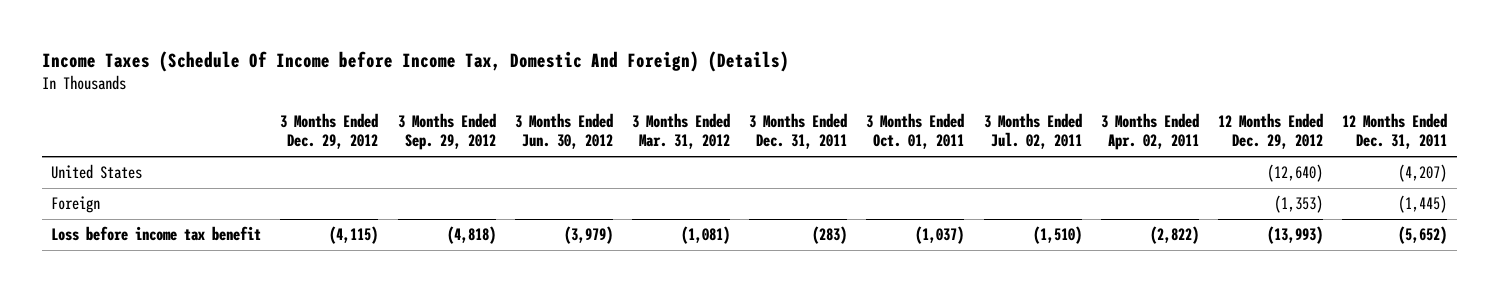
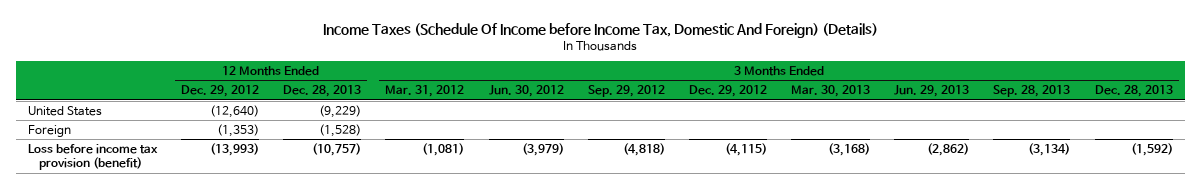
[749,112,848,150] 3 Months Ended Dec. 31, 2011 -> none
[866,112,965,150] 3 Months Ended Oct. 01, 2011 -> none
[983,112,1082,150] 3 Months Ended Jul. 02, 2011 -> none
[1100,112,1199,151] 3 Months Ended Apr. 02, 2011 -> none
[1342,112,1448,150] 12 Months Ended Dec. 31, 2011 -> none
none -> [283,85,362,98] Dec. 28, 2013
none -> [791,85,871,98] Mar. 30, 2013
none -> [894,85,970,98] Jun. 29, 2013
none -> [993,85,1071,98] Sep. 28, 2013
none -> [1094,85,1173,98] Dec. 28, 2013
[51,226,262,242] Loss before income tax benefit -> [28,143,159,171] Loss before income tax provision (benefit)

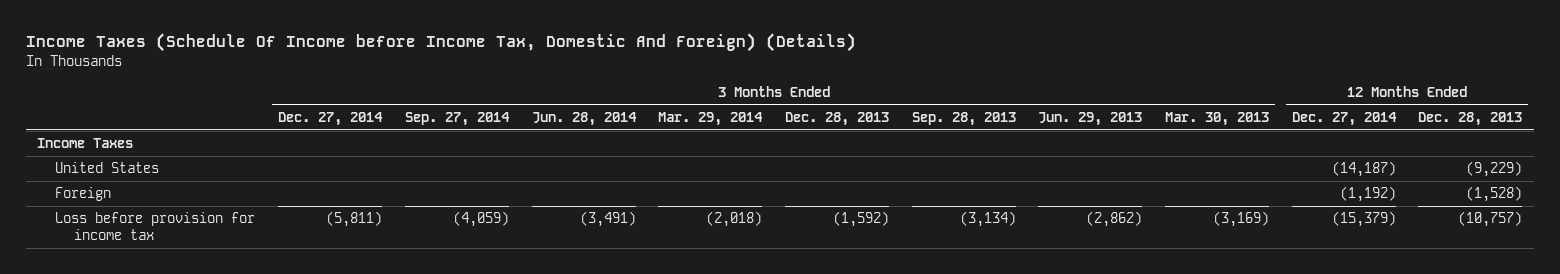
[181,85,260,98] Dec. 29, 2012 -> none
[385,85,465,98] Mar. 31, 2012 -> none
[488,85,564,98] Jun. 30, 2012 -> none
[587,85,665,98] Sep. 29, 2012 -> none
[688,85,767,98] Dec. 29, 2012 -> none
none -> [278,112,384,127] Dec. 27, 2014
none -> [404,112,510,127] Sep. 27, 2014
none -> [531,112,637,127] Jun. 28, 2014
none -> [658,112,764,127] Mar. 29, 2014
none -> [1291,112,1397,127] Dec. 27, 2014
none -> [37,138,134,149] Income Taxes
[28,143,159,171] Loss before income tax provision (benefit) -> [55,212,256,241] Loss before provision for income tax
[828,142,871,156] (3,168) -> [1213,211,1270,228] (3,169)

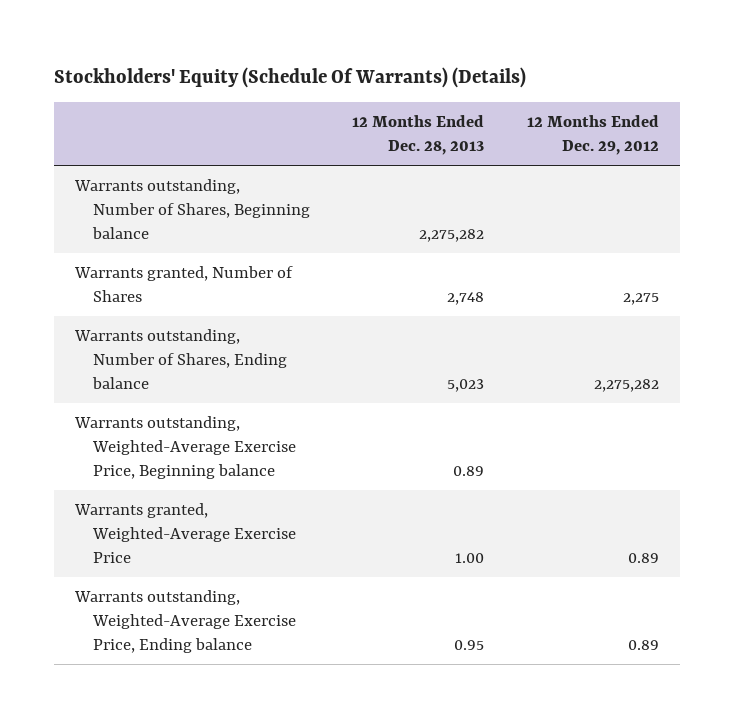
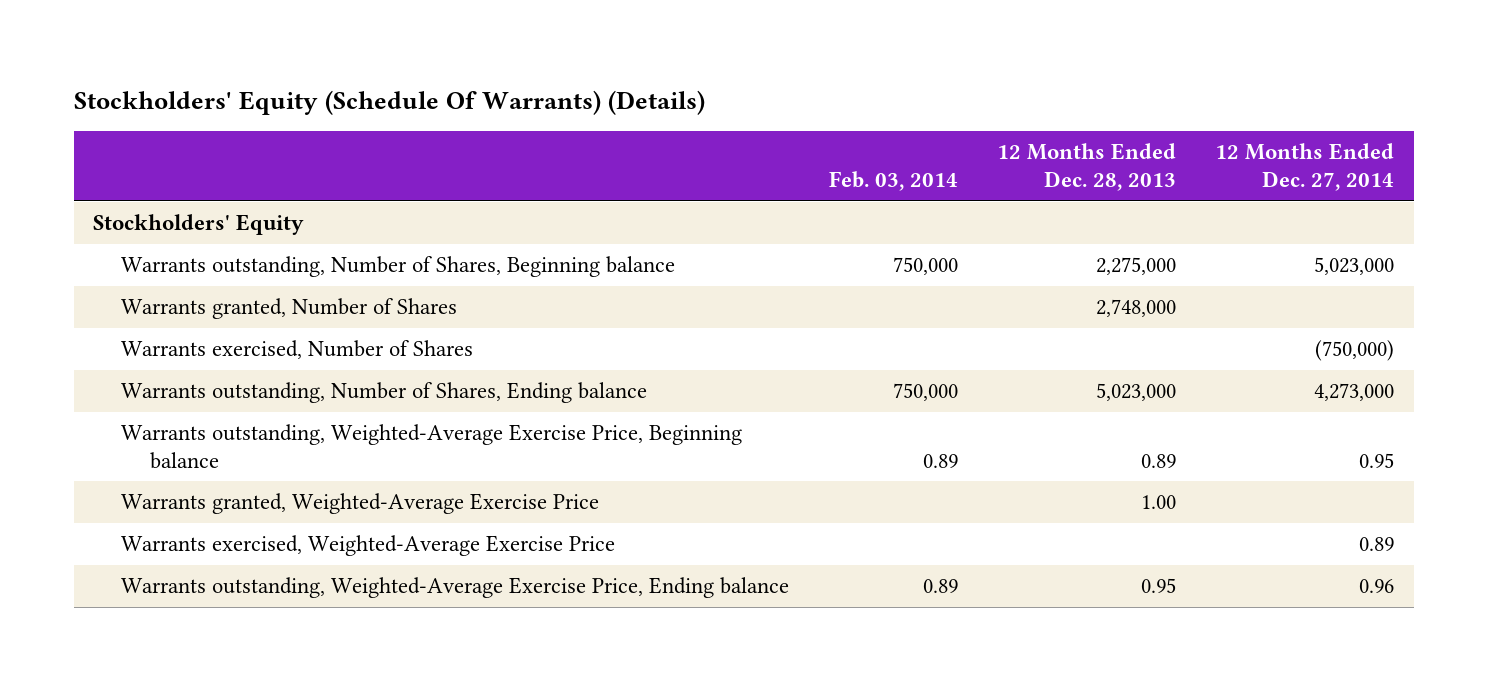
[526,114,659,156] 12 Months Ended Dec. 29, 2012 -> none
none -> [828,171,958,192] Feb. 03, 2014
none -> [1214,143,1394,192] 12 Months Ended Dec. 27, 2014
none -> [93,214,305,236] Stockholders' Equity
[419,229,485,243] 2,275,282 -> [1095,257,1176,276] 2,275,000
[447,291,485,305] 2,748 -> [1095,299,1176,318] 2,748,000
none -> [121,340,474,360] Warrants exercised, Number of Shares
[447,379,485,393] 5,023 -> [1095,383,1176,402] 5,023,000
none -> [121,535,616,557] Warrants exercised, Weighted-Average Exercise Price

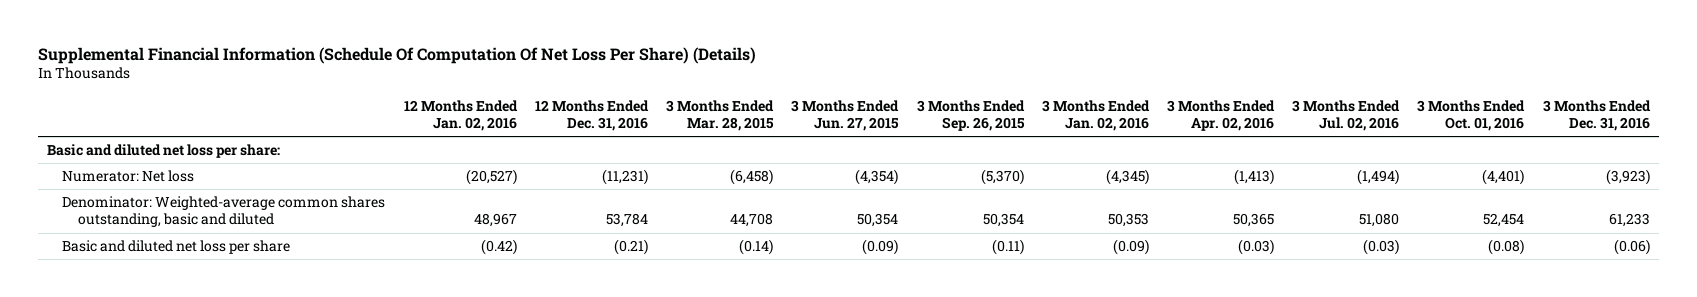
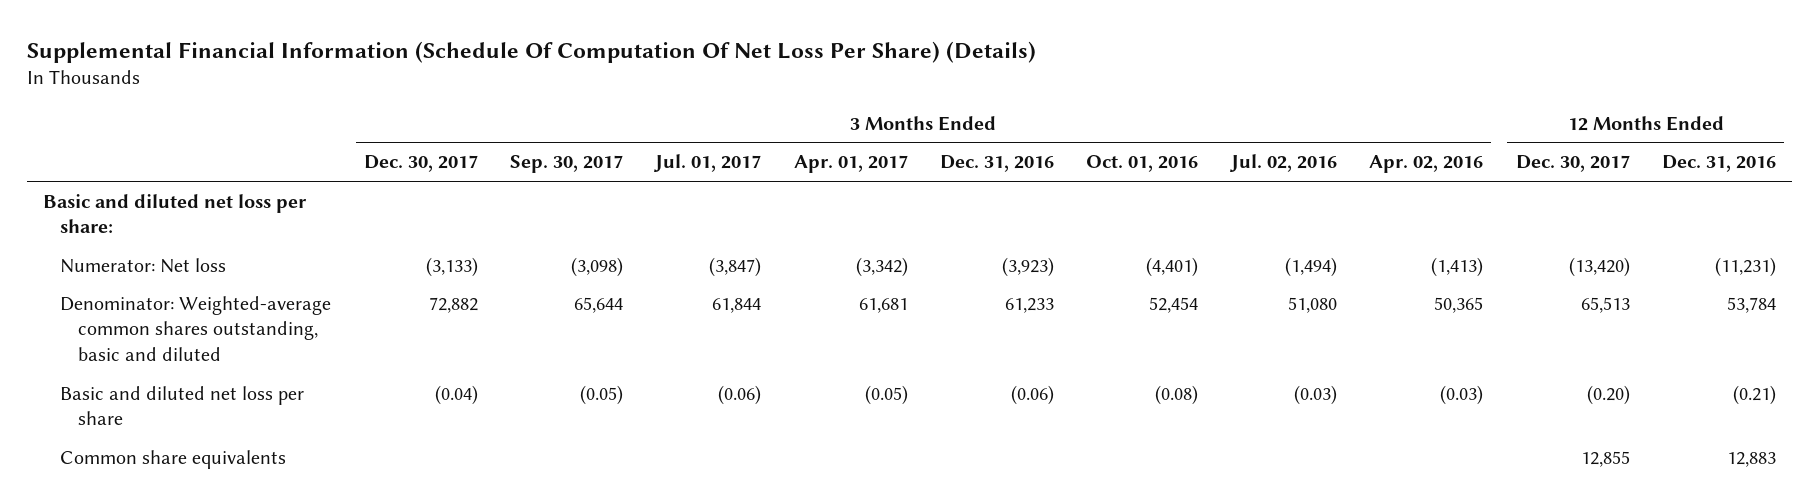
[403,99,518,131] 12 Months Ended Jan. 02, 2016 -> none
[666,99,775,131] 3 Months Ended Mar. 28, 2015 -> none
[791,99,900,131] 3 Months Ended Jun. 27, 2015 -> none
[916,99,1025,131] 3 Months Ended Sep. 26, 2015 -> none
[1041,99,1150,131] 3 Months Ended Jan. 02, 2016 -> none
none -> [363,155,478,173] Dec. 30, 2017
none -> [510,155,624,174] Sep. 30, 2017
none -> [653,154,762,173] Jul. 01, 2017
none -> [793,155,908,174] Apr. 01, 2017
none -> [1515,155,1630,173] Dec. 30, 2017
none -> [60,449,287,469] Common share equivalents

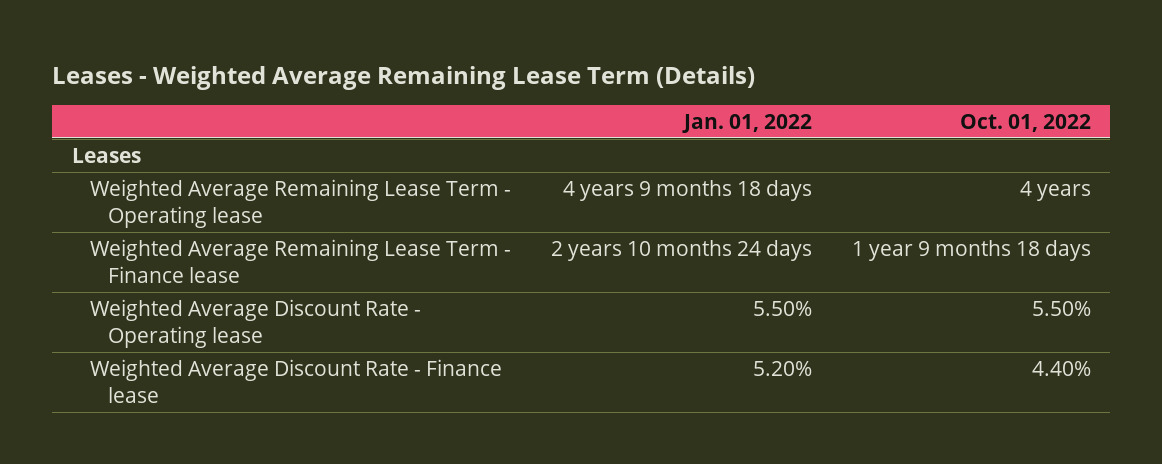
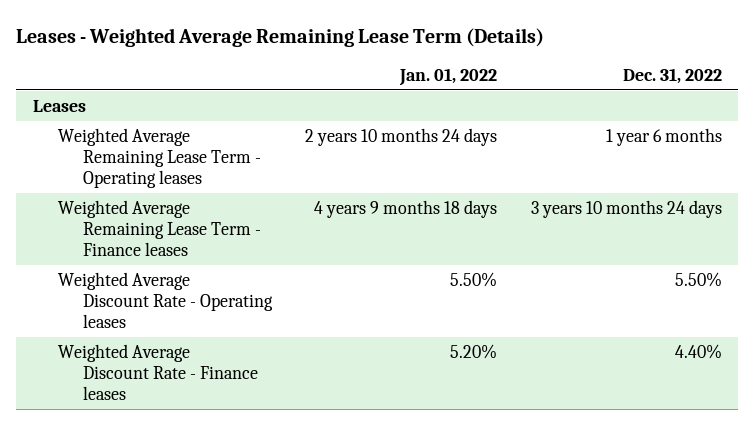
[959,113,1091,132] Oct. 01, 2022 -> none
none -> [622,67,722,84] Dec. 31, 2022
[89,179,511,228] Weighted Average Remaining Lease Term - Operating lease -> [57,127,261,189] Weighted Average Remaining Lease Term - Operating leases
[562,180,812,202] 4 years 9 months 18 days -> [305,127,498,146] 2 years 10 months 24 days
[89,239,511,283] Weighted Average Remaining Lease Term - Finance lease -> [57,199,261,257] Weighted Average Remaining Lease Term - Finance leases
[550,240,812,262] 2 years 10 months 24 days -> [314,199,498,218] 4 years 9 months 18 days
[89,299,421,348] Weighted Average Discount Rate - Operating lease -> [57,271,273,329] Weighted Average Discount Rate - Operating leases
[89,359,502,403] Weighted Average Discount Rate - Finance lease -> [57,343,258,401] Weighted Average Discount Rate - Finance leases

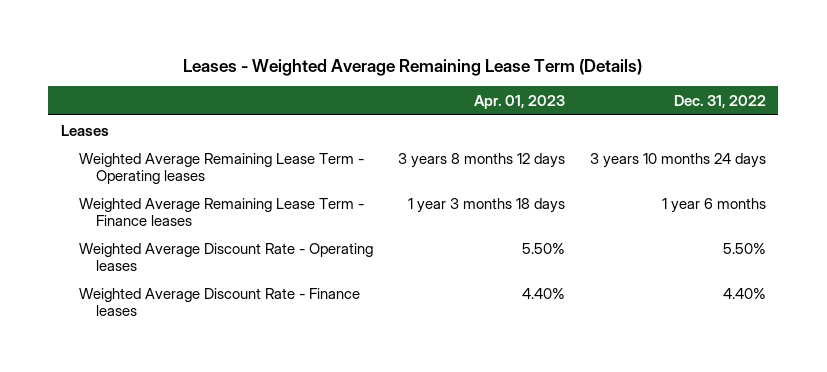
[399,67,498,86] Jan. 01, 2022 -> none
none -> [473,94,565,109] Apr. 01, 2023
[605,127,722,146] 1 year 6 months -> [589,152,766,168] 3 years 10 months 24 days
[530,199,722,218] 3 years 10 months 24 days -> [661,197,766,213] 1 year 6 months

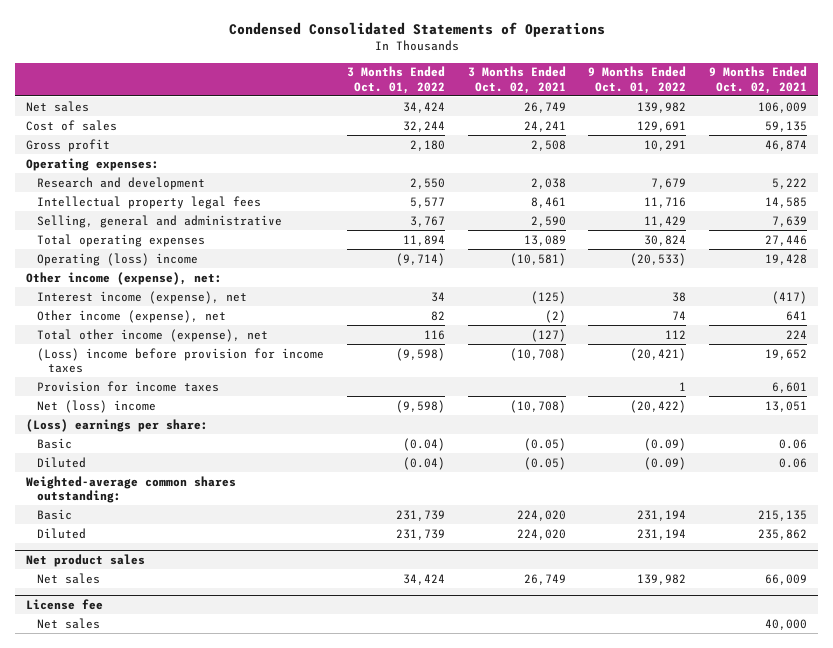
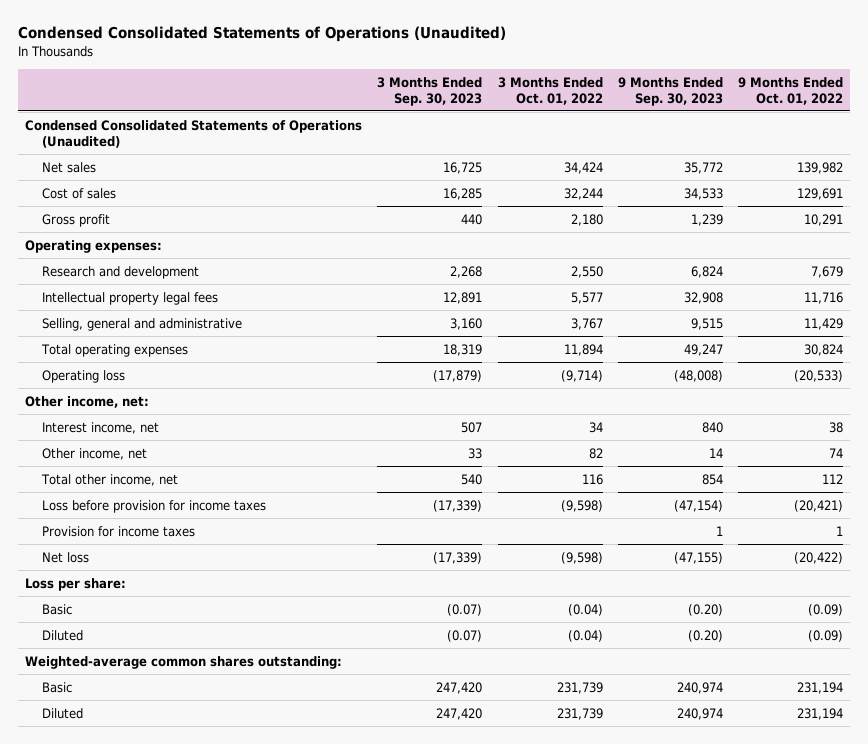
[228,21,605,37] Condensed Consolidated Statements of Operations -> [17,26,506,43] Condensed Consolidated Statements of Operations (Unaudited)
[467,66,566,94] 3 Months Ended Oct. 02, 2021 -> none
[708,66,807,94] 9 Months Ended Oct. 02, 2021 -> none
none -> [377,76,483,106] 3 Months Ended Sep. 30, 2023
none -> [617,76,723,106] 9 Months Ended Sep. 30, 2023
none -> [25,119,363,148] Condensed Consolidated Statements of Operations (Unaudited)
[37,252,199,266] Operating (loss) income -> [41,369,125,383] Operating loss
[26,271,223,285] Other income (expense), net: -> [25,395,150,408] Other income, net:
[37,290,248,304] Interest income (expense), net -> [41,421,159,434] Interest income, net
[37,309,227,323] Other income (expense), net -> [41,447,147,460] Other income, net
[37,328,269,342] Total other income (expense), net -> [40,473,178,486] Total other income, net
[37,347,325,374] (Loss) income before provision for income taxes -> [41,499,266,513] Loss before provision for income taxes
[37,399,157,413] Net (loss) income -> [41,551,89,563] Net loss
[26,418,209,432] (Loss) earnings per share: -> [25,577,127,591] Loss per share:
[26,553,146,567] Net product sales -> none
[37,572,101,584] Net sales -> none
[26,598,104,610] License fee -> none
[37,617,101,629] Net sales -> none

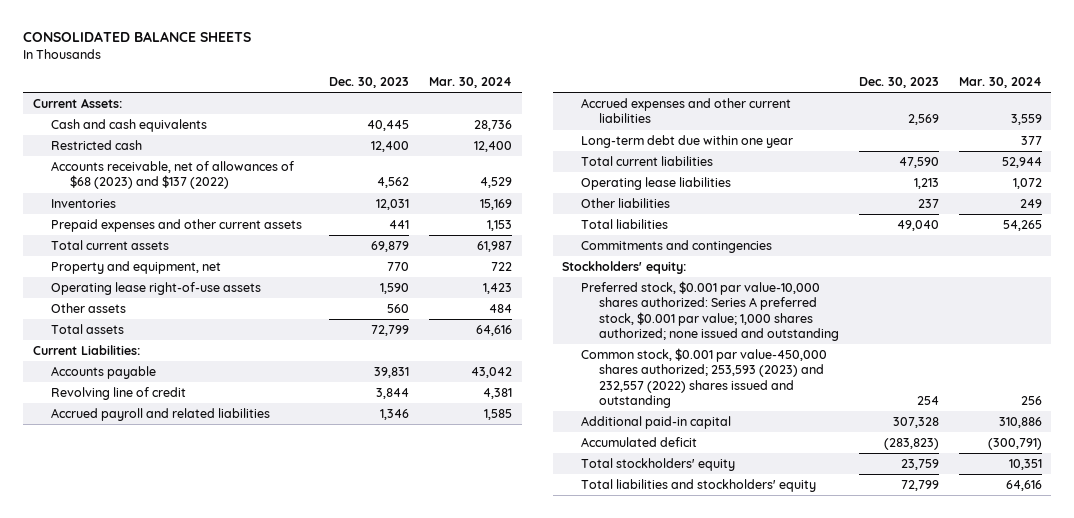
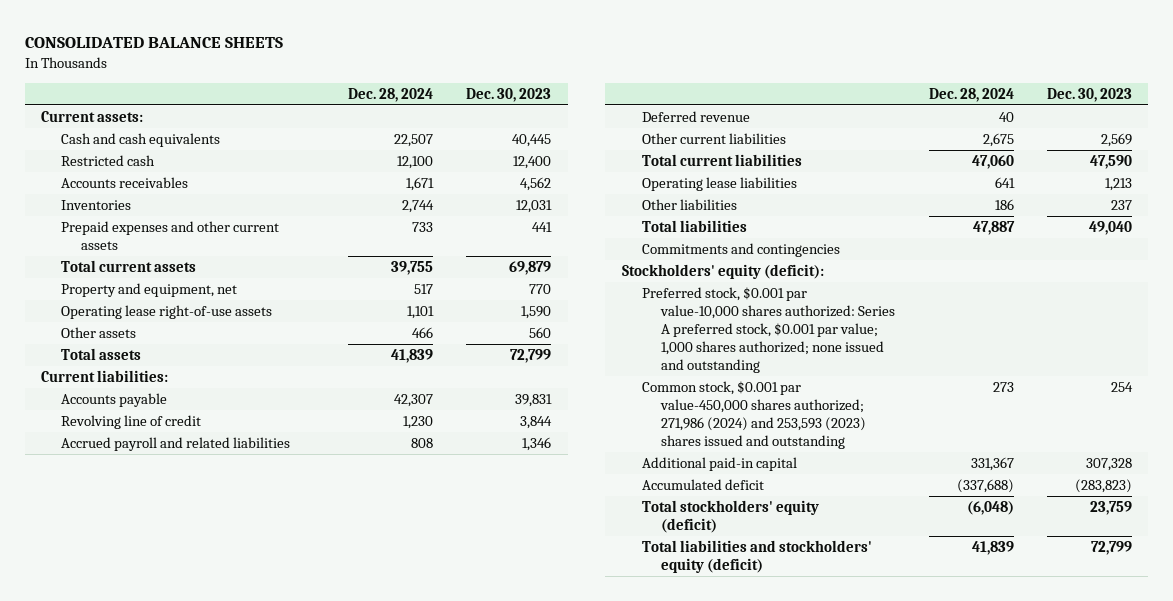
[429,76,513,88] Mar. 30, 2024 -> none
none -> [348,87,434,102] Dec. 28, 2024
[32,98,122,109] Current Assets: -> [41,111,144,123] Current assets:
[51,161,295,190] Accounts receivable, net of allowances of $68 (2023) and $137 (2022) -> [61,177,189,189] Accounts receivables
[32,345,140,356] Current Liabilities: -> [41,370,169,383] Current liabilities:
[580,135,793,149] Long-term debt due within one year -> none
none -> [641,111,750,123] Deferred revenue
[580,98,791,124] Accrued expenses and other current liabilities -> [641,133,786,145] Other current liabilities
[562,261,687,275] Stockholders' equity: -> [621,264,824,280] Stockholders' equity (deficit):
[580,348,827,408] Common stock, $0.001 par value-450,000 shares authorized; 253,593 (2023) and 232,557 (2022) shares issued and outstanding -> [641,381,867,450] Common stock, $0.001 par value-450,000 shares authorized; 271,986 (2024) and 253,593 (2023) shares issued and outstanding
[580,458,735,472] Total stockholders' equity -> [641,500,819,534] Total stockholders' equity (deficit)
[580,479,816,493] Total liabilities and stockholders' equity -> [641,540,872,574] Total liabilities and stockholders' equity (deficit)

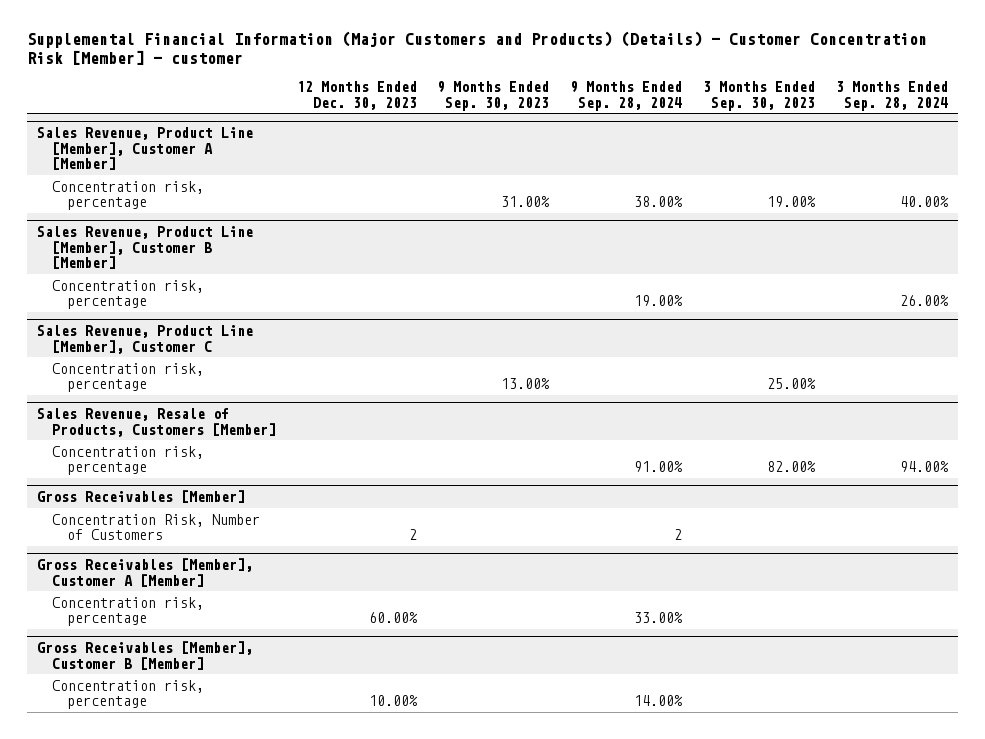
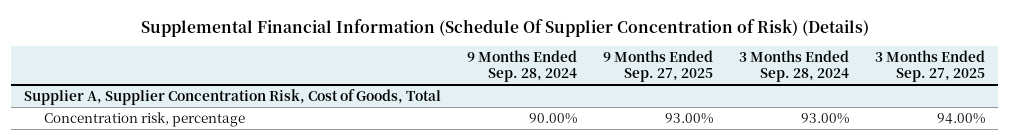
[26,31,927,66] Supplemental Financial Information (Major Customers and Products) (Details) - Customer Concentration Risk [Member] - customer -> [140,18,869,37] Supplemental Financial Information (Schedule Of Supplier Concentration of Risk) (Details)
[296,81,417,110] 12 Months Ended Dec. 30, 2023 -> none
[437,81,550,111] 9 Months Ended Sep. 30, 2023 -> none
[702,81,815,111] 3 Months Ended Sep. 30, 2023 -> none
none -> [603,50,714,83] 9 Months Ended Sep. 27, 2025
none -> [874,50,985,83] 3 Months Ended Sep. 27, 2025
[37,127,254,171] Sales Revenue, Product Line [Member], Customer A [Member] -> none
[37,226,254,270] Sales Revenue, Product Line [Member], Customer B [Member] -> none
[51,279,204,309] Concentration risk, percentage -> none
[37,325,254,354] Sales Revenue, Product Line [Member], Customer C -> none
[51,362,204,392] Concentration risk, percentage -> none
[37,408,276,437] Sales Revenue, Resale of Products, Customers [Member] -> none
[51,445,204,475] Concentration risk, percentage -> none
[37,490,246,504] Gross Receivables [Member] -> none
[51,513,260,540] Concentration Risk, Number of Customers -> none
[37,558,254,587] Gross Receivables [Member], Customer A [Member] -> none
[51,596,204,626] Concentration risk, percentage -> none
[37,641,254,670] Gross Receivables [Member], Customer B [Member] -> none
[51,679,204,709] Concentration risk, percentage -> none
none -> [24,89,442,106] Supplier A, Supplier Concentration Risk, Cost of Goods, Total
[634,195,684,207] 38.00% -> [529,113,578,125] 90.00%
[899,195,949,207] 40.00% -> [800,113,849,125] 93.00%

